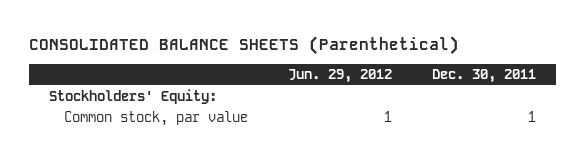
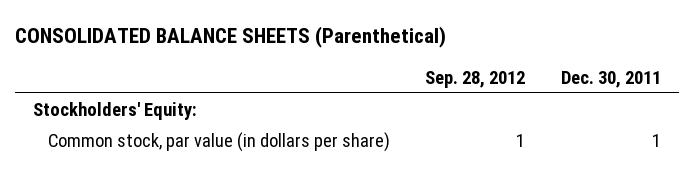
[288,68,393,83] Jun. 29, 2012 -> none
none -> [425,70,526,88] Sep. 28, 2012
[64,111,249,127] Common stock, par value -> [47,132,390,153] Common stock, par value (in dollars per share)

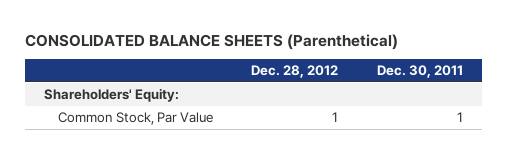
[425,70,526,88] Sep. 28, 2012 -> none
none -> [251,64,339,78] Dec. 28, 2012
[32,102,197,121] Stockholders' Equity: -> [44,88,180,103] Shareholders' Equity:
[47,132,390,153] Common stock, par value (in dollars per share) -> [57,112,213,126] Common Stock, Par Value

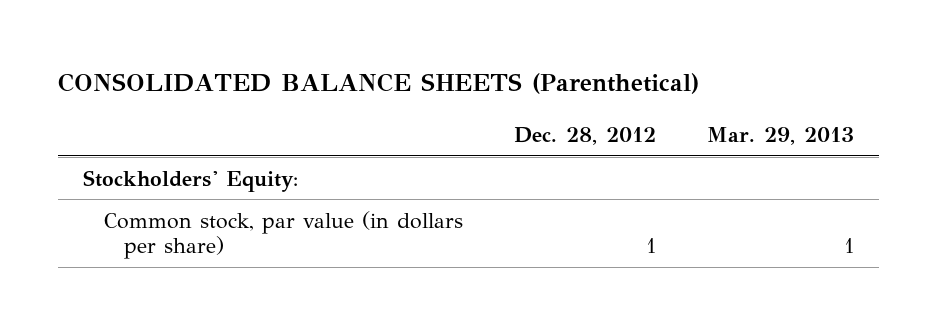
[376,64,463,78] Dec. 30, 2011 -> none
none -> [706,126,854,145] Mar. 29, 2013
[44,88,180,103] Shareholders' Equity: -> [83,169,299,192] Stockholders' Equity:
[57,112,213,126] Common Stock, Par Value -> [103,210,463,259] Common stock, par value (in dollars per share)

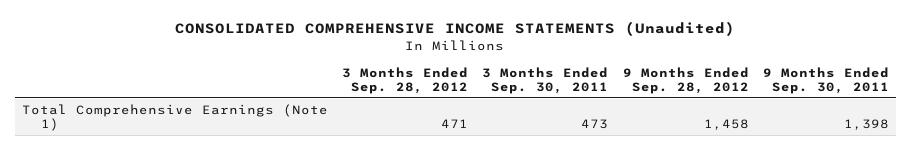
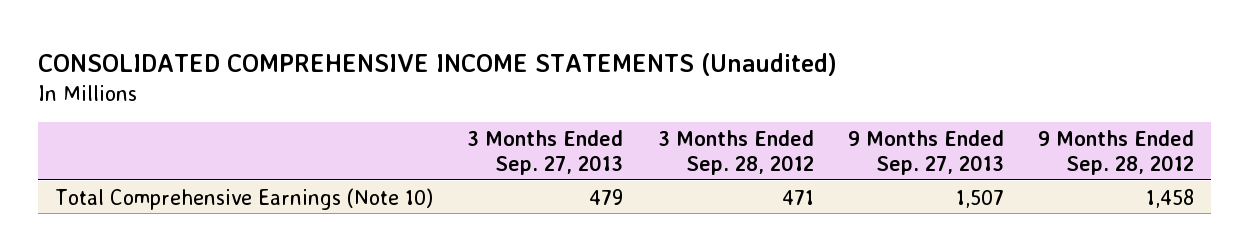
[482,66,609,94] 3 Months Ended Sep. 30, 2011 -> none
[762,66,889,94] 9 Months Ended Sep. 30, 2011 -> none
none -> [467,130,624,175] 3 Months Ended Sep. 27, 2013
none -> [847,130,1004,175] 9 Months Ended Sep. 27, 2013
[22,104,329,132] Total Comprehensive Earnings (Note 1) -> [55,187,434,210] Total Comprehensive Earnings (Note 10)

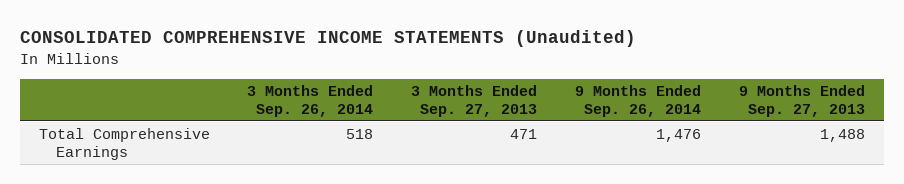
[657,130,814,175] 3 Months Ended Sep. 28, 2012 -> none
[1037,130,1194,175] 9 Months Ended Sep. 28, 2012 -> none
none -> [247,84,374,118] 3 Months Ended Sep. 26, 2014
none -> [575,84,702,118] 9 Months Ended Sep. 26, 2014
[55,187,434,210] Total Comprehensive Earnings (Note 10) -> [38,127,210,161] Total Comprehensive Earnings
[589,188,624,205] 479 -> [510,128,538,139] 471
[955,189,1004,208] 1,507 -> [820,128,866,142] 1,488

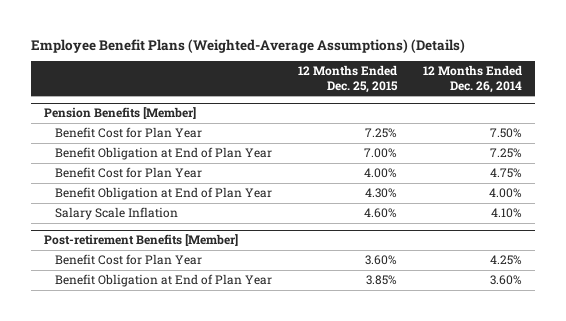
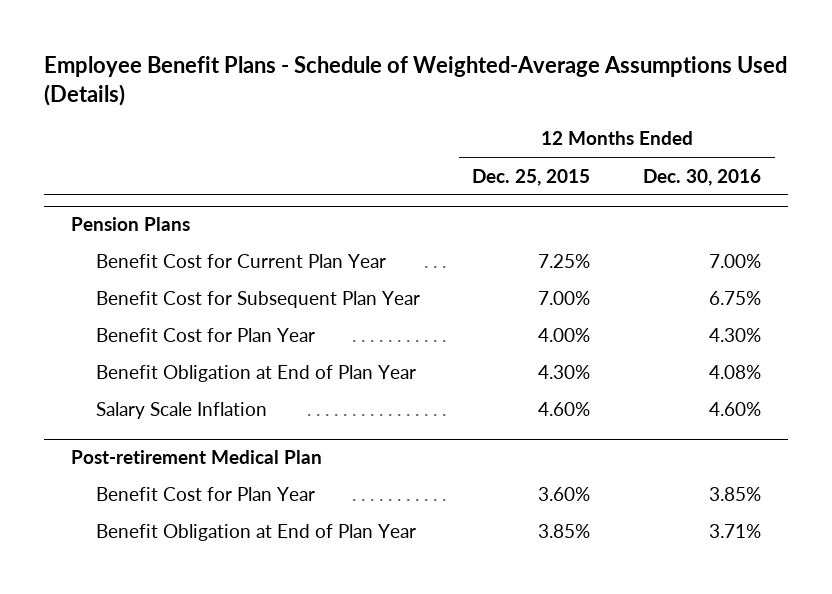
[31,38,466,53] Employee Benefit Plans (Weighted-Average Assumptions) (Details) -> [44,55,788,106] Employee Benefit Plans - Schedule of Weighted-Average Assumptions Used (Details)
[423,65,523,93] 12 Months Ended Dec. 26, 2014 -> none
none -> [643,168,762,186] Dec. 30, 2016
[44,107,197,120] Pension Benefits [Member] -> [70,217,190,232] Pension Plans
[55,127,203,139] Benefit Cost for Plan Year -> [95,254,386,269] Benefit Cost for Current Plan Year
[55,147,273,161] Benefit Obligation at End of Plan Year -> [95,291,420,309] Benefit Cost for Subsequent Plan Year
[44,234,239,247] Post-retirement Benefits [Member] -> [70,450,322,465] Post-retirement Medical Plan

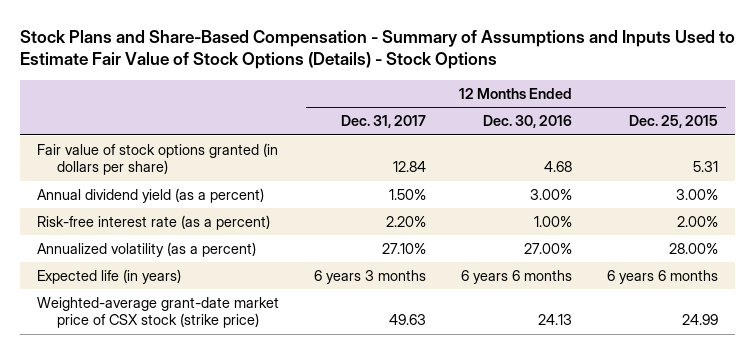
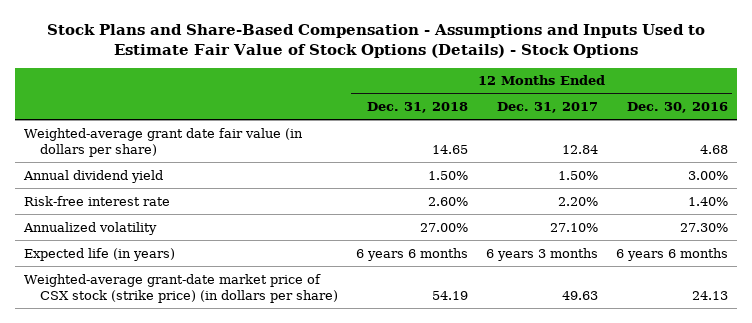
[20,29,736,70] Stock Plans and Share-Based Compensation - Summary of Assumptions and Inputs Used to Estimate Fair Value of Stock Options (Details) - Stock Options -> [46,23,705,58] Stock Plans and Share-Based Compensation - Assumptions and Inputs Used to Estimate Fair Value of Stock Options (Details) - Stock Options
[628,115,718,129] Dec. 25, 2015 -> none
none -> [366,102,468,114] Dec. 31, 2018
[37,142,279,176] Fair value of stock options granted (in dollars per share) -> [24,127,304,157] Weighted-average grant date fair value (in dollars per share)
[37,187,265,203] Annual dividend yield (as a percent) -> [23,169,164,183] Annual dividend yield
[37,214,271,230] Risk-free interest rate (as a percent) -> [24,195,171,206] Risk-free interest rate
[533,215,572,227] 1.00% -> [687,196,728,206] 1.40%
[37,241,257,257] Annualized volatility (as a percent) -> [23,221,158,235] Annualized volatility
[523,242,572,254] 27.00% -> [679,222,728,232] 27.30%
[37,296,280,329] Weighted-average grant-date market price of CSX stock (strike price) -> [24,273,339,303] Weighted-average grant-date market price of CSX stock (strike price) (in dollars per share)

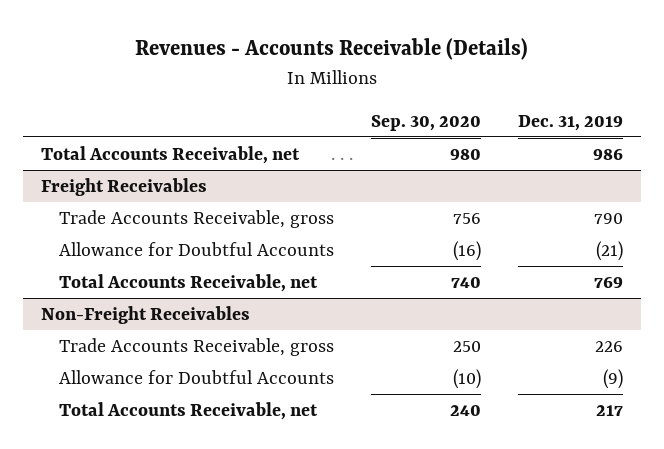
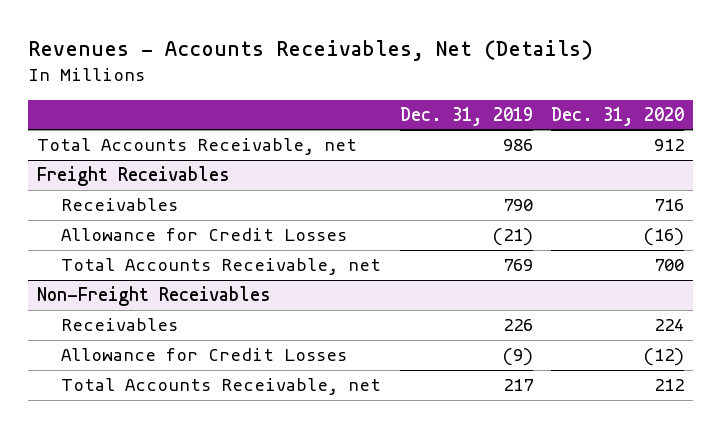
[134,38,528,61] Revenues - Accounts Receivable (Details) -> [27,40,593,62] Revenues - Accounts Receivables, Net (Details)
[371,114,482,131] Sep. 30, 2020 -> none
none -> [551,106,685,126] Dec. 31, 2020
[59,210,335,229] Trade Accounts Receivable, gross -> [61,198,179,212] Receivables
[59,242,335,257] Allowance for Doubtful Accounts -> [61,228,348,242] Allowance for Credit Losses
[59,338,335,357] Trade Accounts Receivable, gross -> [61,318,179,332] Receivables
[59,370,335,385] Allowance for Doubtful Accounts -> [61,348,348,362] Allowance for Credit Losses

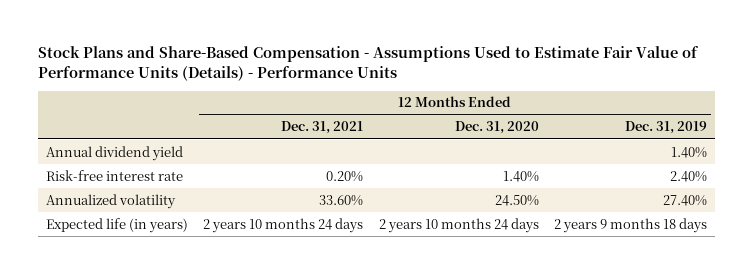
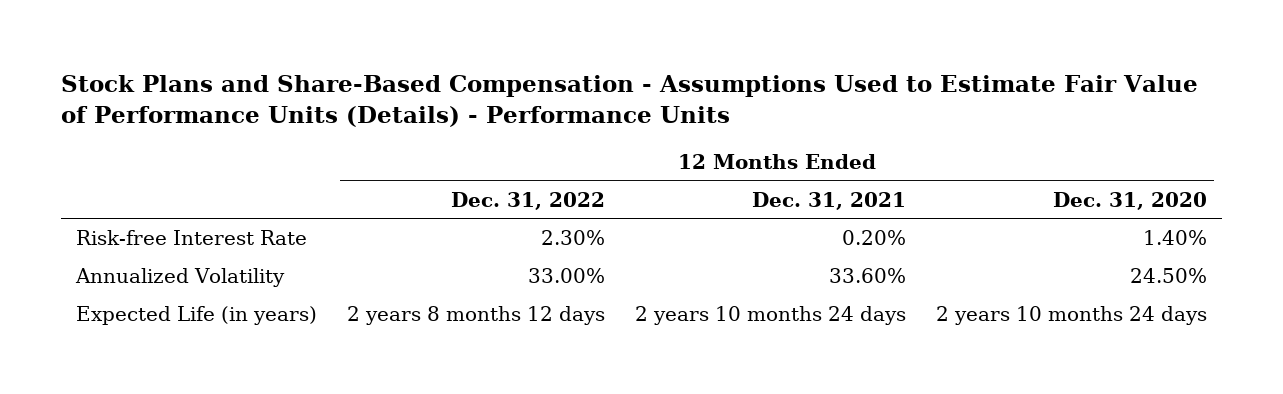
[625,121,708,135] Dec. 31, 2019 -> none
none -> [450,191,605,210] Dec. 31, 2022
[45,145,183,161] Annual dividend yield -> none
[45,169,183,181] Risk-free interest rate -> [76,230,308,246] Risk-free Interest Rate
[45,193,176,209] Annualized volatility -> [75,268,286,288] Annualized Volatility
[45,217,188,233] Expected life (in years) -> [76,306,318,326] Expected Life (in years)

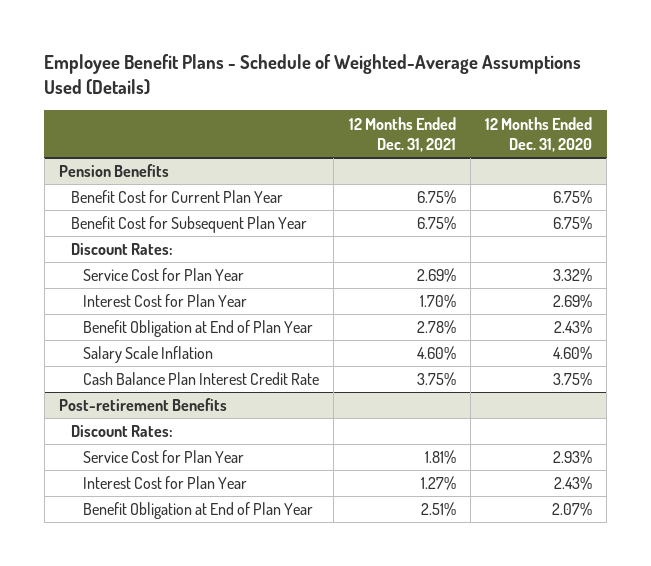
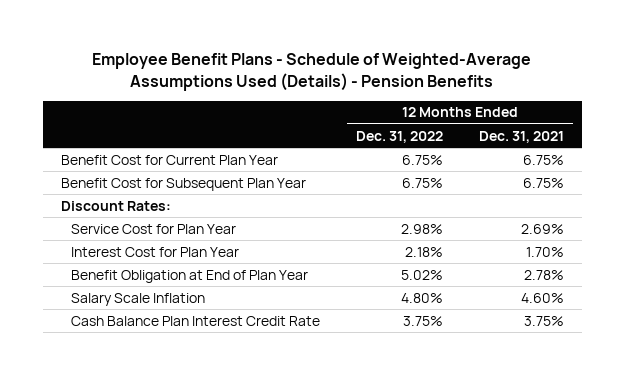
[44,54,582,96] Employee Benefit Plans - Schedule of Weighted-Average Assumptions Used (Details) -> [92,52,532,91] Employee Benefit Plans - Schedule of Weighted-Average Assumptions Used (Details) - Pension Benefits
[485,116,593,152] 12 Months Ended Dec. 31, 2020 -> none
none -> [356,130,444,143] Dec. 31, 2022
[58,164,169,178] Pension Benefits -> none
[58,398,227,412] Post-retirement Benefits -> none
[71,425,174,438] Discount Rates: -> none
[83,450,245,464] Service Cost for Plan Year -> none
[83,476,248,490] Interest Cost for Plan Year -> none
[83,502,314,520] Benefit Obligation at End of Plan Year -> none

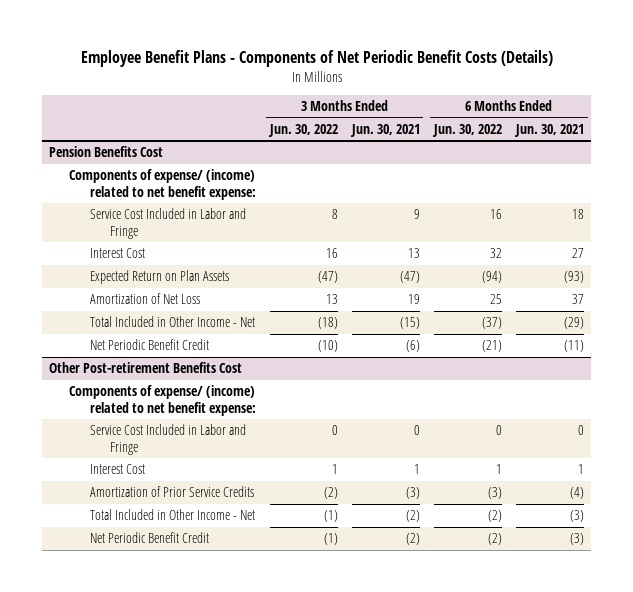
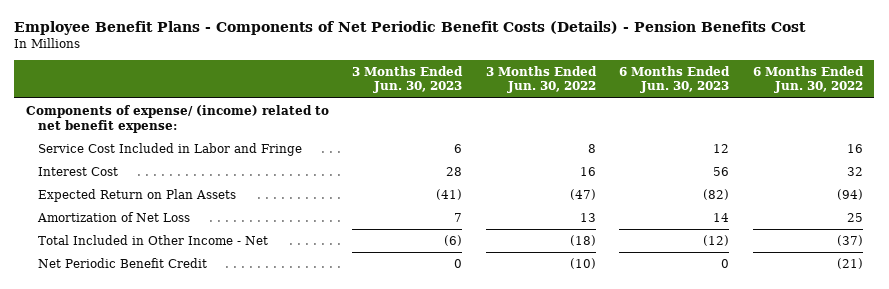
[80,50,553,68] Employee Benefit Plans - Components of Net Periodic Benefit Costs (Details) -> [14,21,807,36] Employee Benefit Plans - Components of Net Periodic Benefit Costs (Details) - Pension Benefits Cost
[349,123,420,137] Jun. 30, 2021 -> none
[514,123,585,137] Jun. 30, 2021 -> none
none -> [352,65,464,94] 3 Months Ended Jun. 30, 2023
none -> [619,65,731,94] 6 Months Ended Jun. 30, 2023
[49,146,164,158] Pension Benefits Cost -> none
[49,362,243,374] Other Post-retirement Benefits Cost -> none
[69,385,256,416] Components of expense/ (income) related to net benefit expense: -> none
[89,424,246,455] Service Cost Included in Labor and Fringe -> none
[89,464,145,475] Interest Cost -> none
[89,486,254,498] Amortization of Prior Service Credits -> none
[89,509,255,521] Total Included in Other Income - Net -> none
[89,532,209,544] Net Periodic Benefit Credit -> none

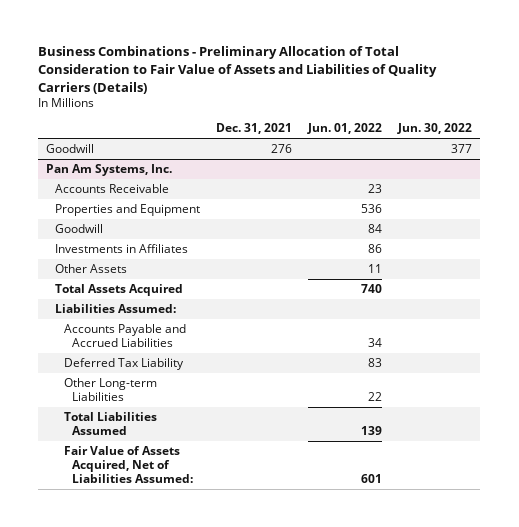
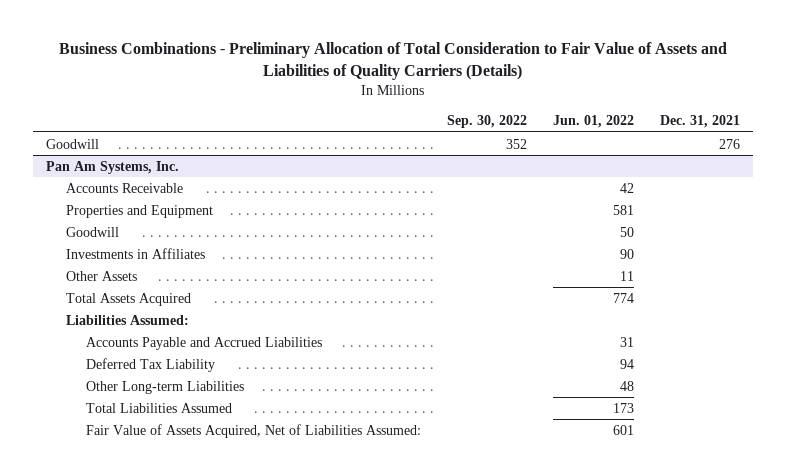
[397,123,473,135] Jun. 30, 2022 -> none
none -> [446,114,527,128] Sep. 30, 2022
[368,183,383,193] 23 -> [620,182,635,193] 42
[361,203,383,213] 536 -> [613,204,635,215] 581
[368,223,383,233] 84 -> [620,226,635,237] 50
[368,243,383,253] 86 -> [620,248,635,259] 90
[361,283,383,293] 740 -> [613,292,635,303] 774
[368,338,383,348] 34 -> [620,336,635,347] 31
[368,357,383,367] 83 -> [620,358,635,369] 94
[368,392,383,402] 22 -> [620,380,635,391] 48
[361,426,383,436] 139 -> [613,402,635,413] 173

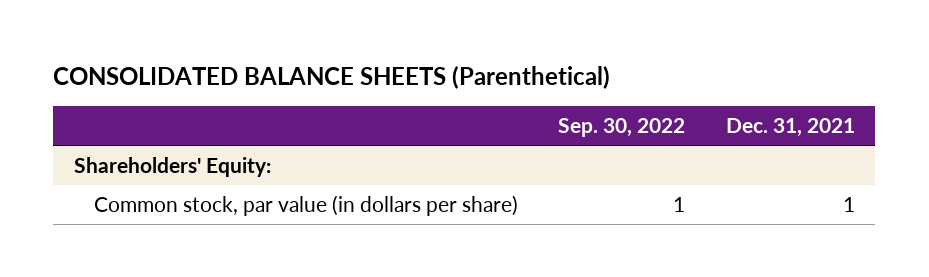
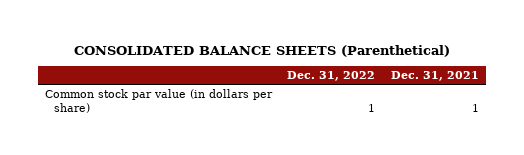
[558,118,686,138] Sep. 30, 2022 -> none
none -> [287,71,376,82] Dec. 31, 2022
[73,157,271,178] Shareholders' Equity: -> none
[93,195,518,217] Common stock, par value (in dollars per share) -> [45,89,274,113] Common stock par value (in dollars per share)

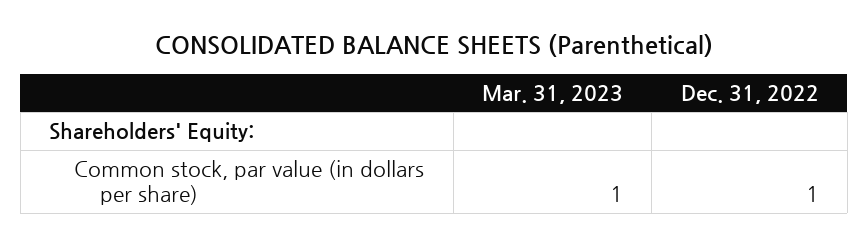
[390,71,479,82] Dec. 31, 2021 -> none
none -> [482,84,624,104] Mar. 31, 2023
none -> [49,122,255,143] Shareholders' Equity:
[45,89,274,113] Common stock par value (in dollars per share) -> [74,160,425,206] Common stock, par value (in dollars per share)

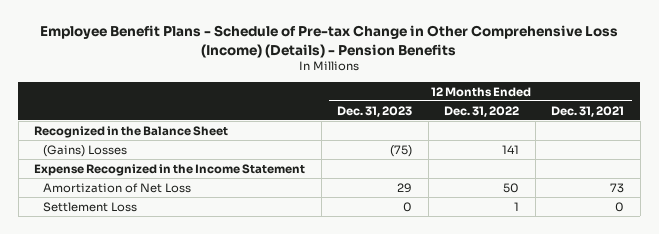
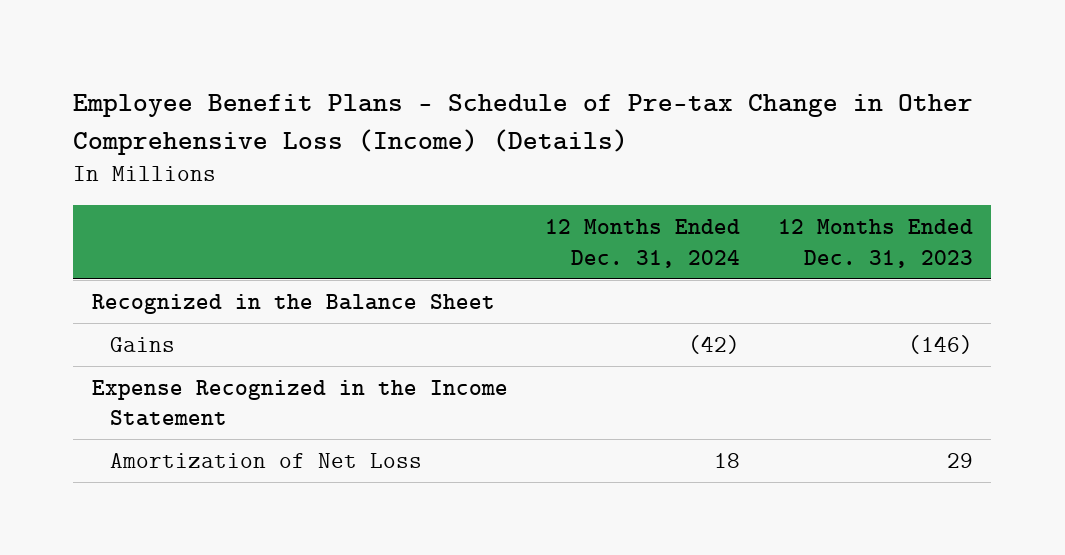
[40,25,619,58] Employee Benefit Plans - Schedule of Pre-tax Change in Other Comprehensive Loss (Income) (Details) - Pension Benefits -> [73,94,974,155] Employee Benefit Plans - Schedule of Pre-tax Change in Other Comprehensive Loss (Income) (Details)
[444,105,520,117] Dec. 31, 2022 -> none
[551,105,625,117] Dec. 31, 2021 -> none
none -> [545,219,741,268] 12 Months Ended Dec. 31, 2024
[42,144,127,157] (Gains) Losses -> [110,336,176,352] Gains
[390,144,413,157] (75) -> [907,334,973,354] (146)
[42,201,137,212] Settlement Loss -> none

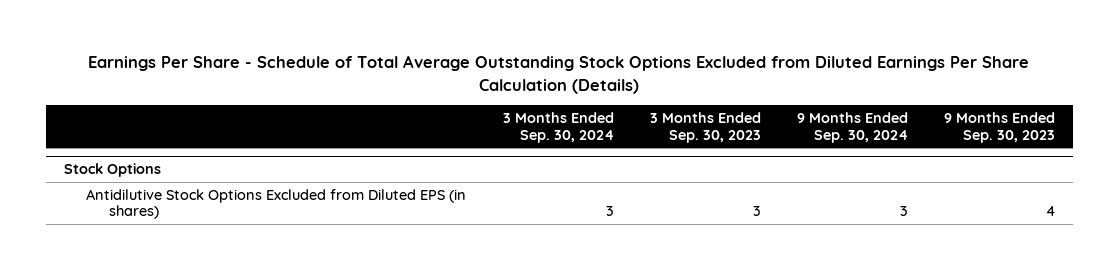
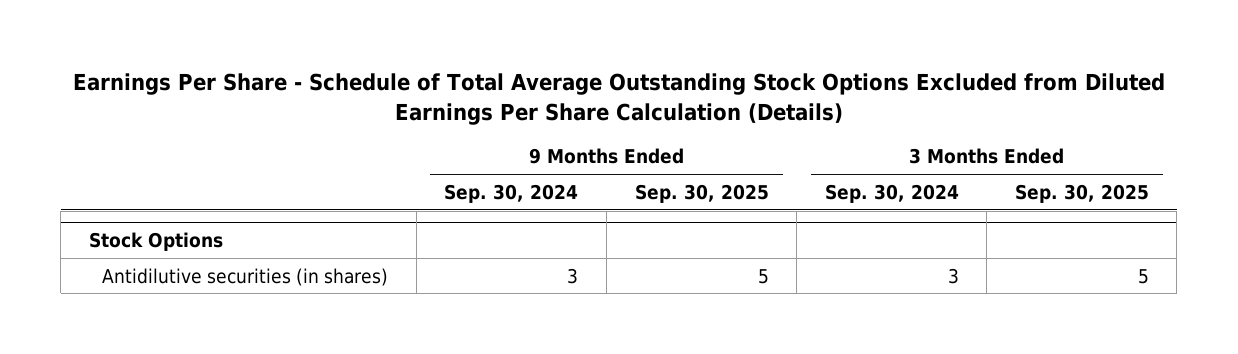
[649,112,761,143] 3 Months Ended Sep. 30, 2023 -> none
[943,112,1055,143] 9 Months Ended Sep. 30, 2023 -> none
none -> [634,183,769,203] Sep. 30, 2025
none -> [1014,183,1149,203] Sep. 30, 2025
[86,188,467,220] Antidilutive Stock Options Excluded from Diluted EPS (in shares) -> [102,267,389,286] Antidilutive securities (in shares)

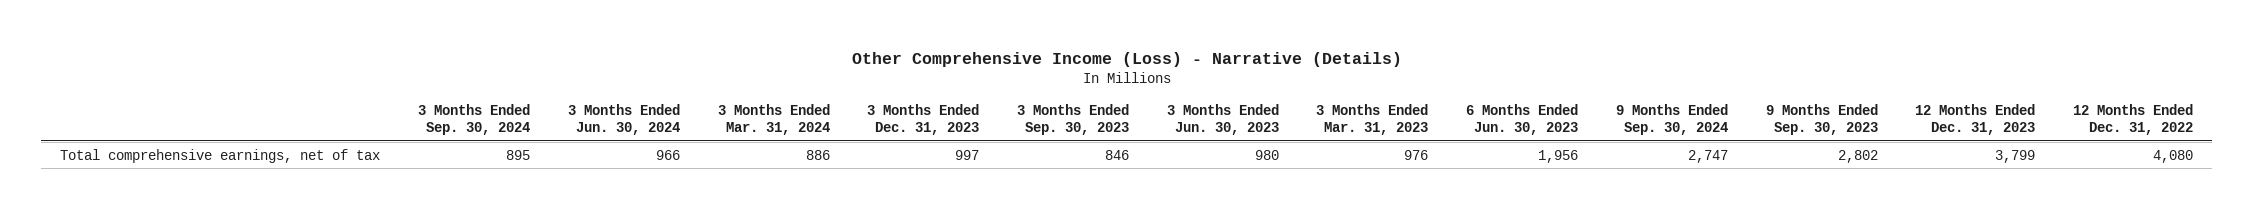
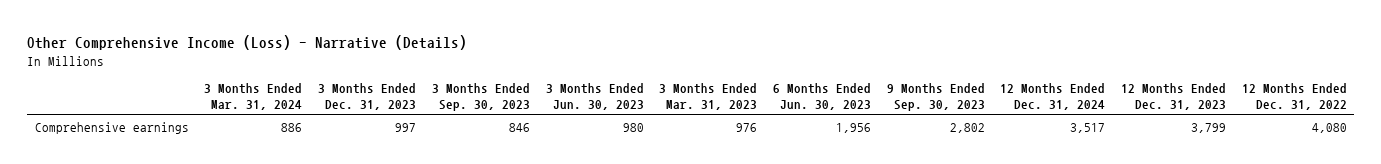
[418,103,531,136] 3 Months Ended Sep. 30, 2024 -> none
[567,103,680,136] 3 Months Ended Jun. 30, 2024 -> none
[1615,103,1728,136] 9 Months Ended Sep. 30, 2024 -> none
none -> [1000,83,1106,111] 12 Months Ended Dec. 31, 2024
[60,148,381,163] Total comprehensive earnings, net of tax -> [34,121,189,134] Comprehensive earnings

